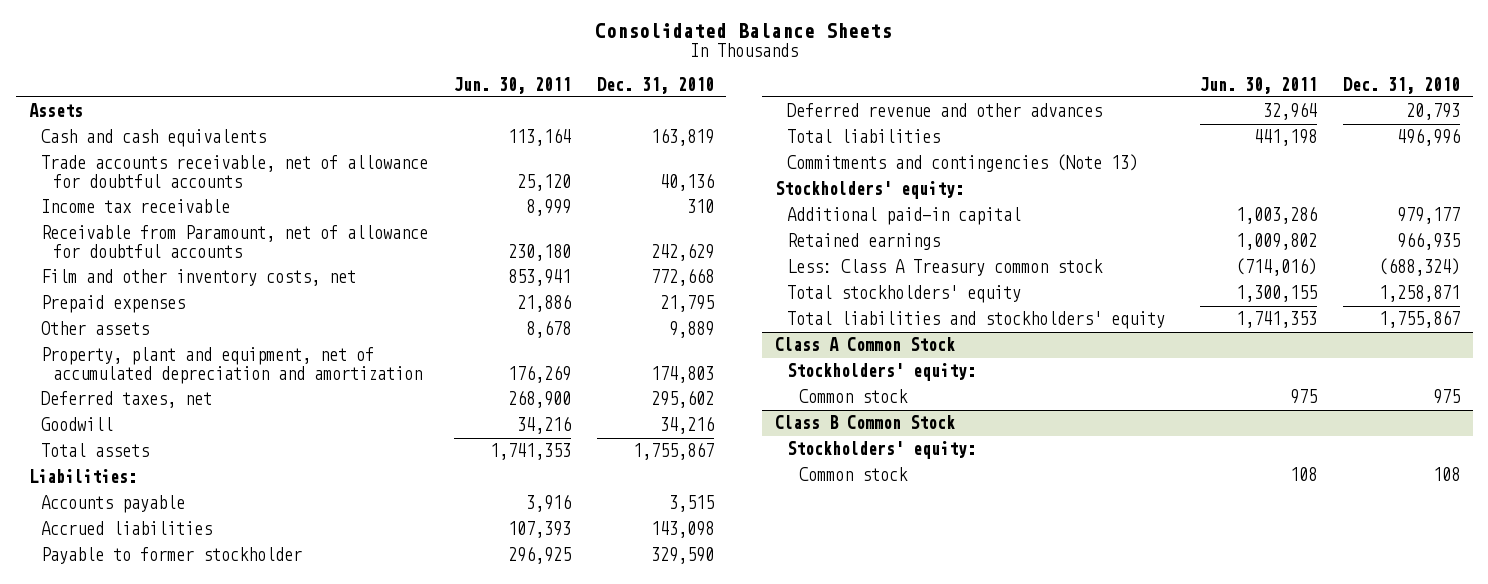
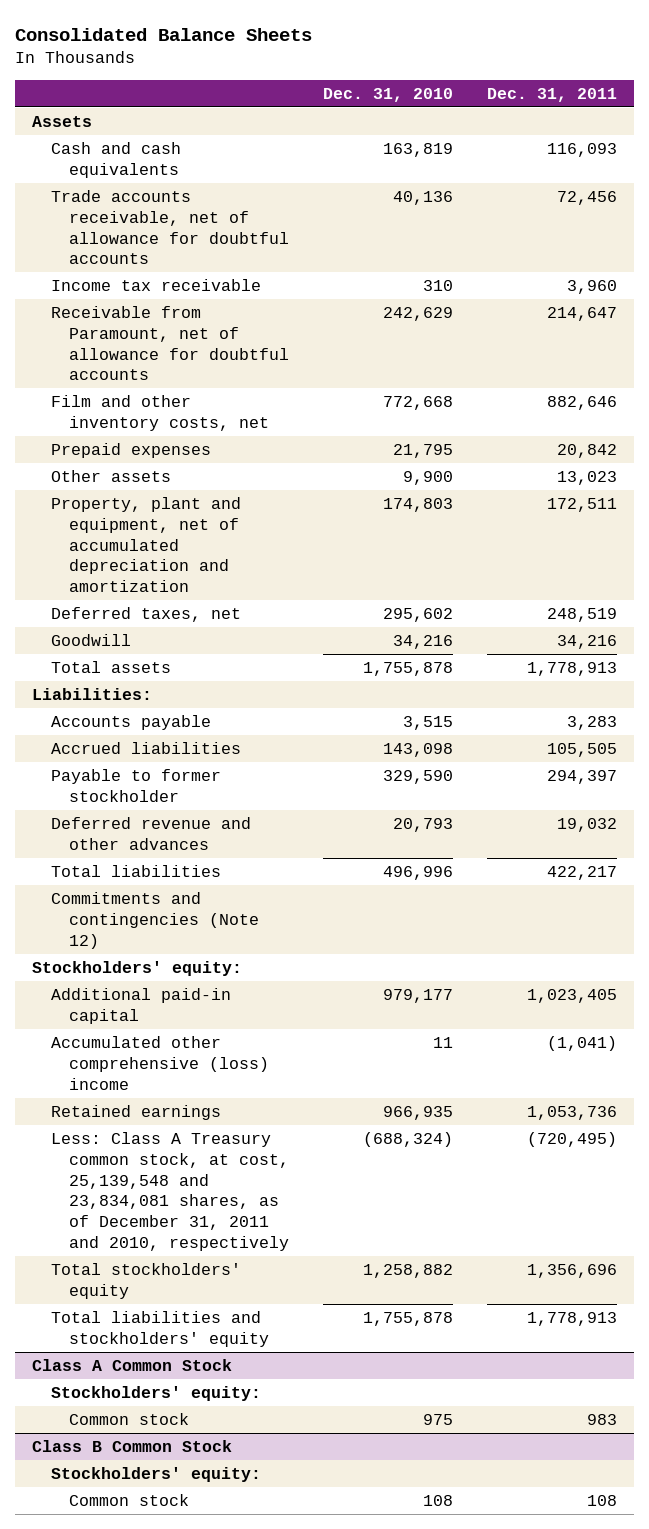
[453,76,571,94] Jun. 30, 2011 -> none
none -> [487,87,618,102] Dec. 31, 2011
[668,321,714,339] 9,889 -> [402,470,453,485] 9,900
[632,442,714,461] 1,755,867 -> [362,661,453,676] 1,755,878
[786,154,1138,173] Commitments and contingencies (Note 13) -> [50,891,259,949] Commitments and contingencies (Note 12)
none -> [50,1035,269,1090] Accumulated other comprehensive (loss) income
[786,259,1103,277] Less: Class A Treasury common stock -> [50,1131,289,1252] Less: Class A Treasury common stock, at cost, 25,139,548 and 23,834,081 shares, as of December 31, 2011 and 2010, respectively
[1378,285,1460,303] 1,258,871 -> [362,1263,453,1278] 1,258,882
[1378,310,1460,329] 1,755,867 -> [362,1311,453,1326] 1,755,878

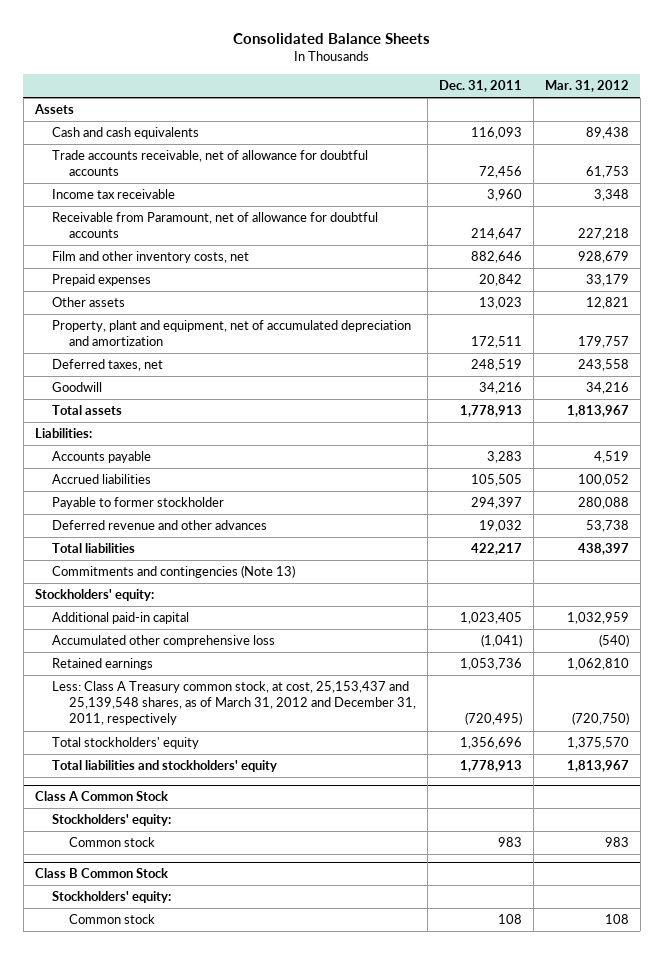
[322,87,453,102] Dec. 31, 2010 -> none
none -> [545,80,630,93] Mar. 31, 2012
[50,891,259,949] Commitments and contingencies (Note 12) -> [52,565,296,579] Commitments and contingencies (Note 13)
[50,1035,269,1090] Accumulated other comprehensive (loss) income -> [52,635,276,648] Accumulated other comprehensive loss
[50,1131,289,1252] Less: Class A Treasury common stock, at cost, 25,139,548 and 23,834,081 shares, as of December 31, 2011 and 2010, respectively -> [52,681,417,726] Less: Class A Treasury common stock, at cost, 25,153,437 and 25,139,548 shares, as of March 31, 2012 and December 31, 2011, respectively

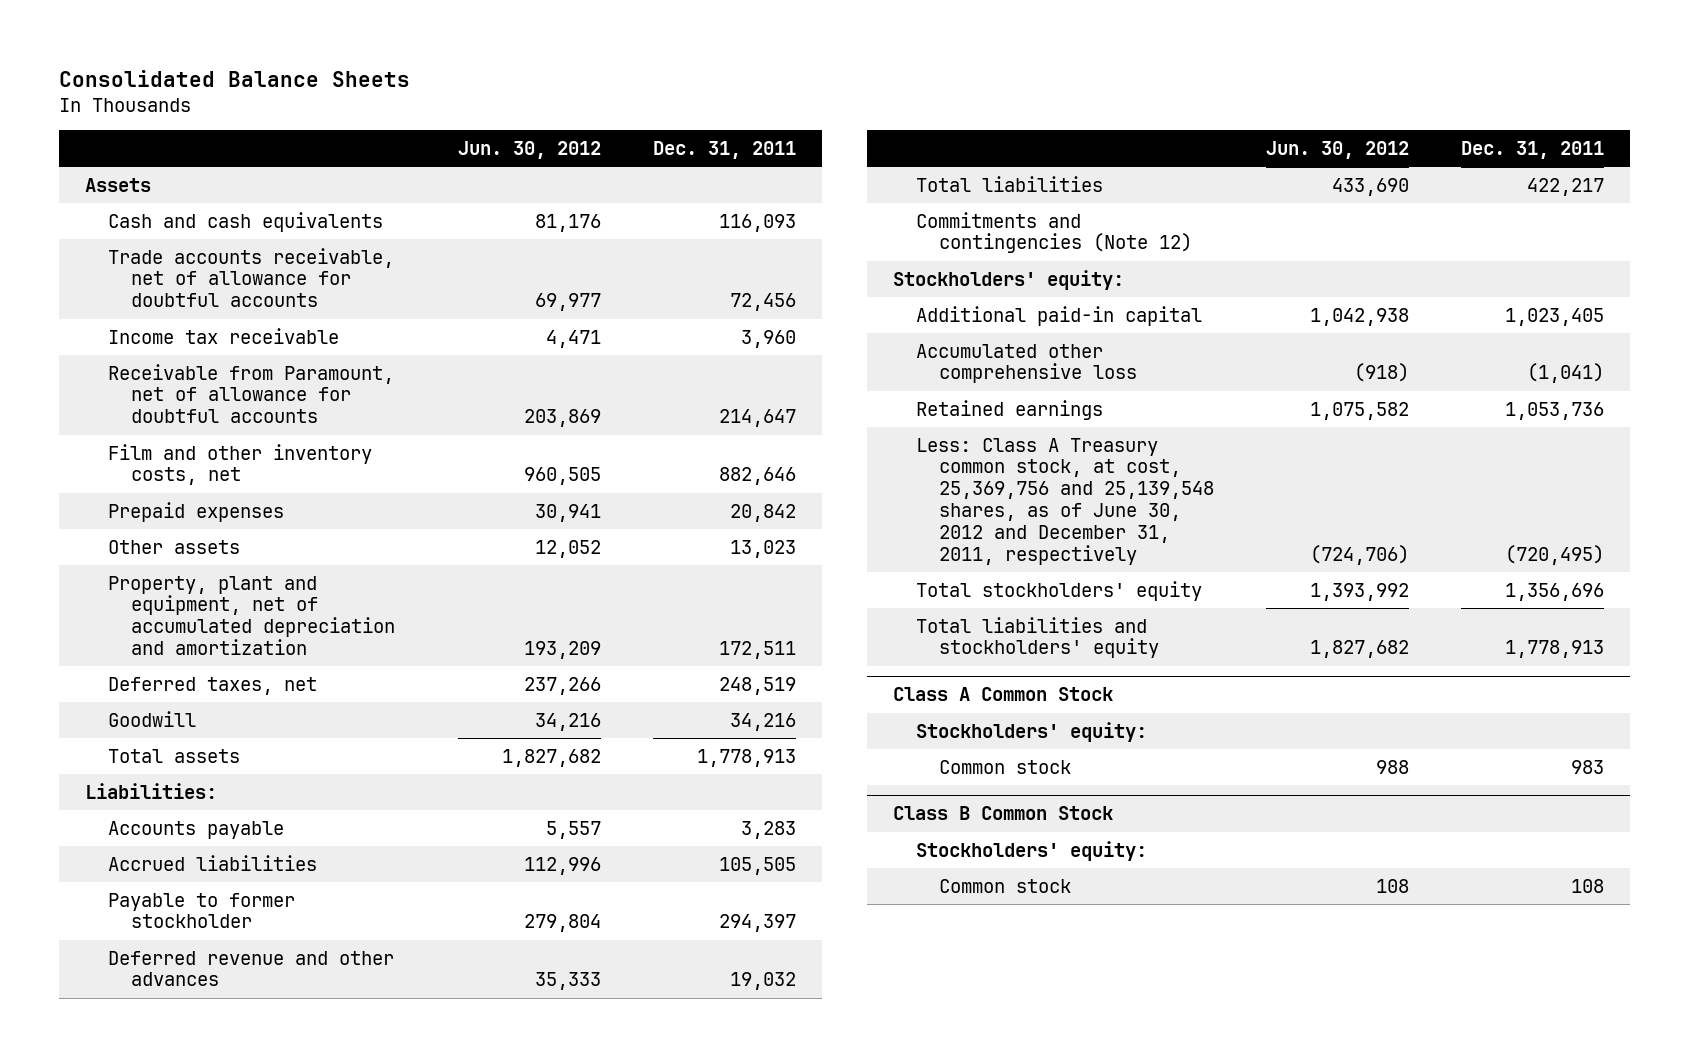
[545,80,630,93] Mar. 31, 2012 -> none
none -> [457,140,601,159] Jun. 30, 2012
[52,565,296,579] Commitments and contingencies (Note 13) -> [916,211,1193,254] Commitments and contingencies (Note 12)
[52,681,417,726] Less: Class A Treasury common stock, at cost, 25,153,437 and 25,139,548 shares, as of March 31, 2012 and December 31, 2011, respectively -> [916,437,1215,566] Less: Class A Treasury common stock, at cost, 25,369,756 and 25,139,548 shares, as of June 30, 2012 and December 31, 2011, respectively

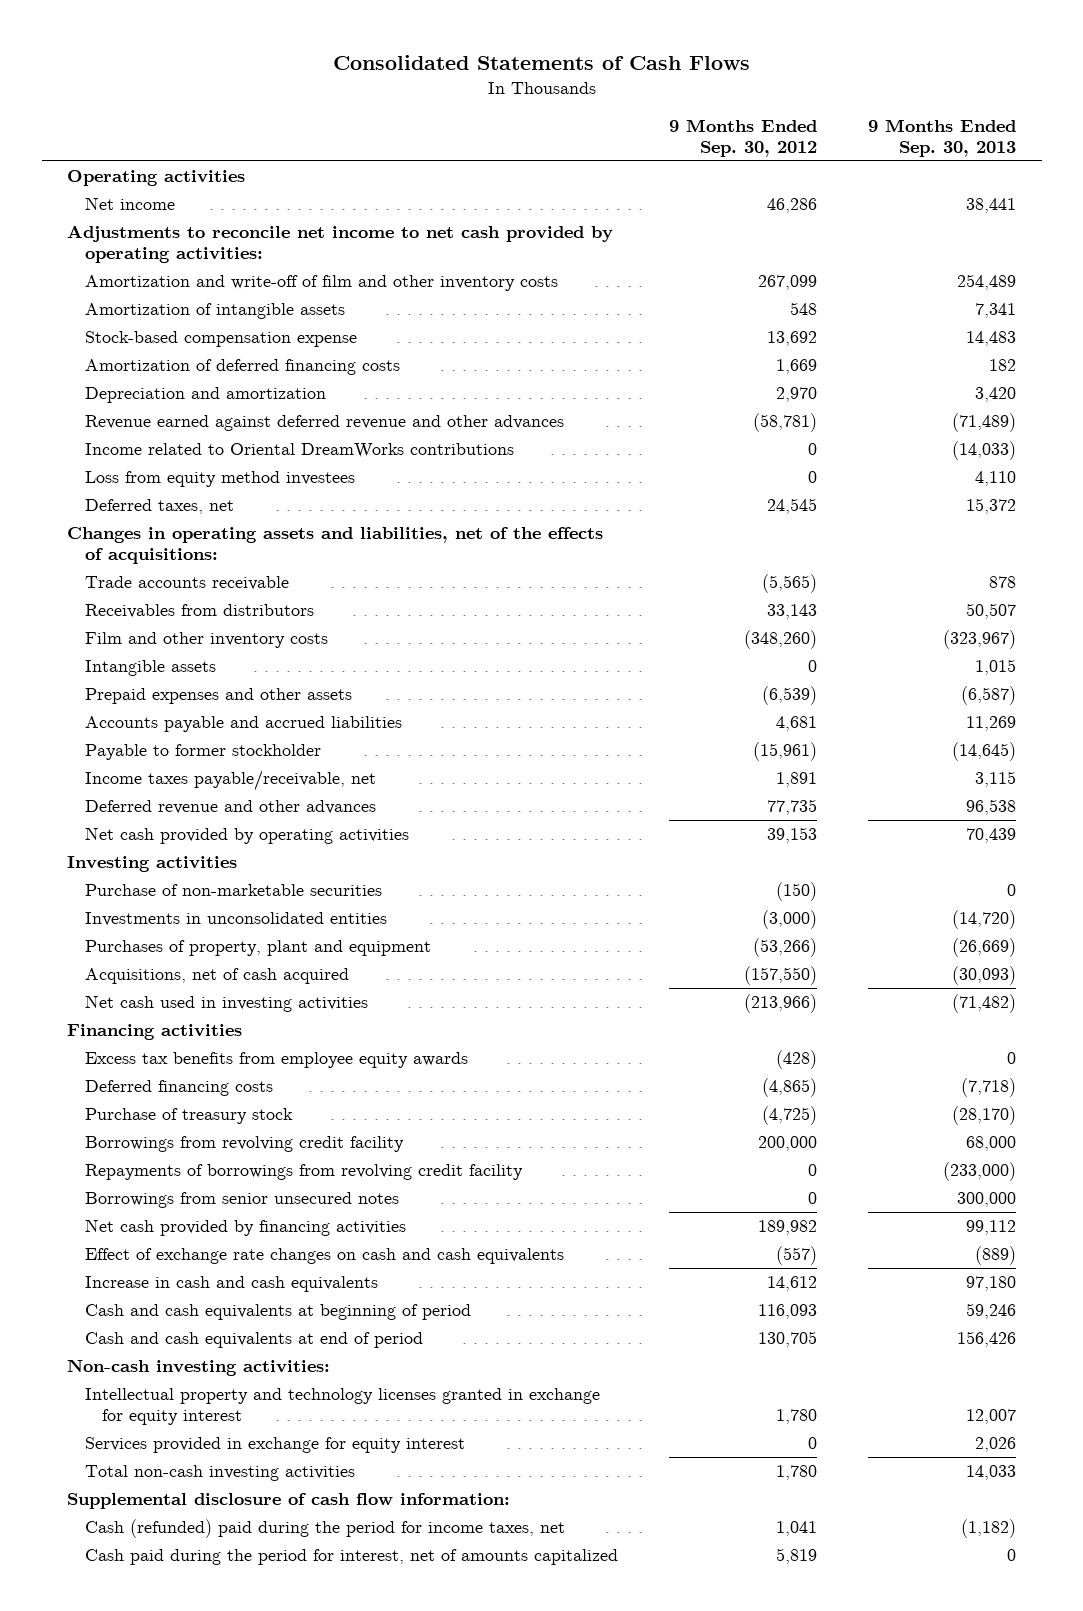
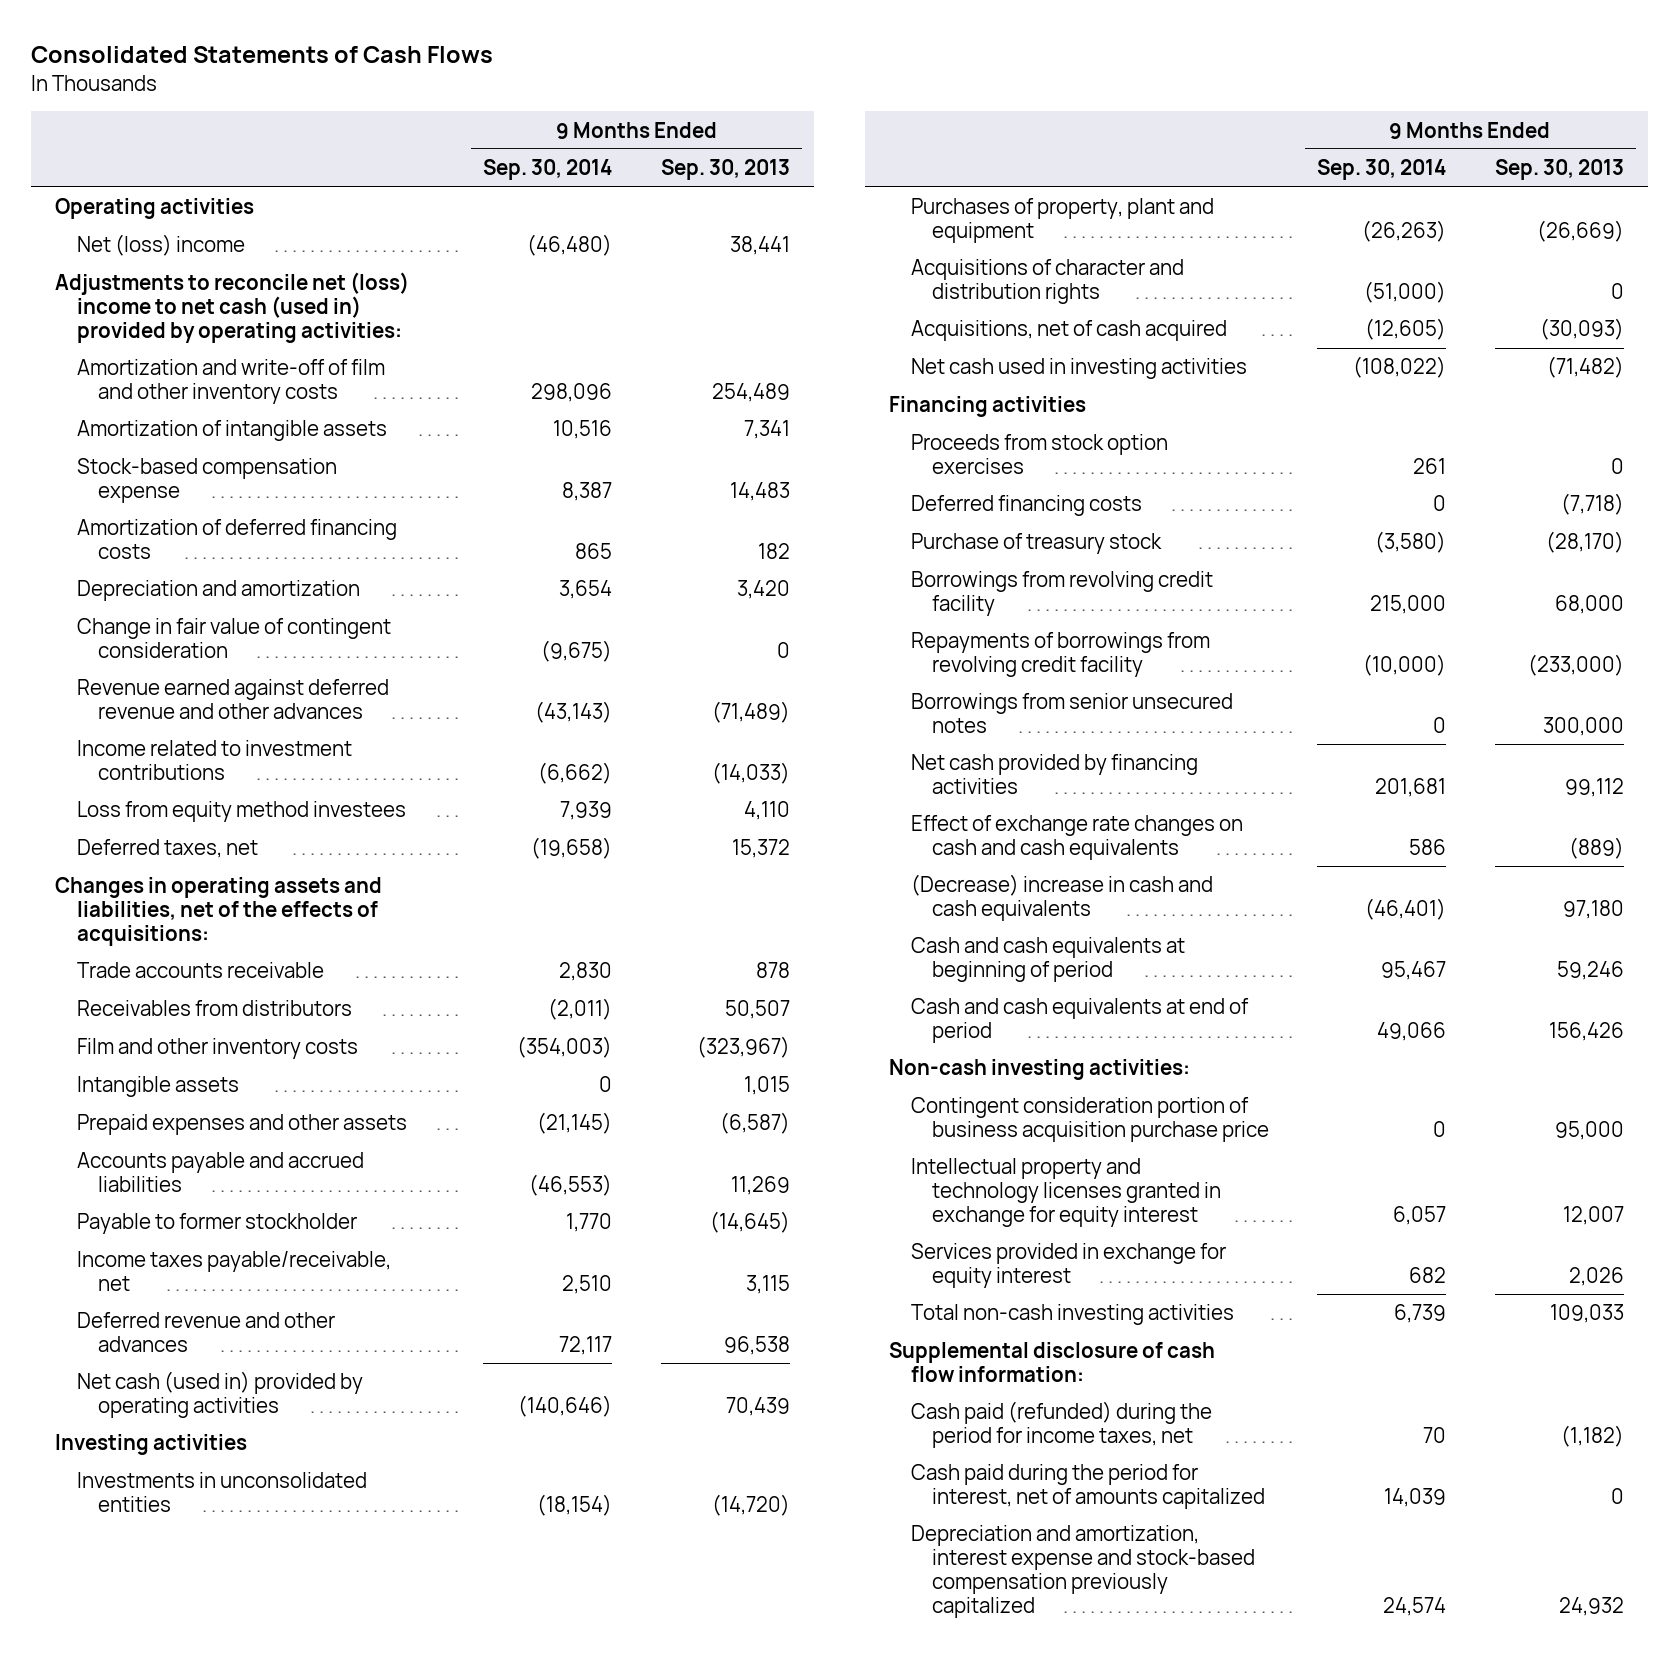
[668,119,817,157] 9 Months Ended Sep. 30, 2012 -> none
none -> [483,159,613,181] Sep. 30, 2014
[84,197,175,211] Net income -> [76,234,245,257] Net (loss) income
[67,225,614,263] Adjustments to reconcile net income to net cash provided by operating activities: -> [55,272,410,343] Adjustments to reconcile net (loss) income to net cash (used in) provided by operating activities:
none -> [76,618,391,659] Change in fair value of contingent consideration
[84,443,514,459] Income related to Oriental DreamWorks contributions -> [76,740,352,781] Income related to investment contributions
[84,827,409,845] Net cash provided by operating activities -> [76,1371,363,1419] Net cash (used in) provided by operating activities
[84,884,382,897] Purchase of non-marketable securities -> none
none -> [910,259,1184,305] Acquisitions of character and distribution rights
[84,1052,468,1069] Excess tax benefits from employee equity awards -> none
none -> [910,434,1168,475] Proceeds from stock option exercises
[84,1276,378,1293] Increase in cash and cash equivalents -> [910,874,1213,922] (Decrease) increase in cash and cash equivalents
none -> [910,1097,1270,1143] Contingent consideration portion of business acquisition purchase price
[965,1465,1016,1481] 14,033 -> [1549,1304,1624,1324] 109,033
[84,1519,565,1539] Cash (refunded) paid during the period for income taxes, net -> [910,1401,1212,1449] Cash paid (refunded) during the period for income taxes, net
none -> [910,1525,1256,1618] Depreciation and amortization, interest expense and stock-based compensation previously capitalized

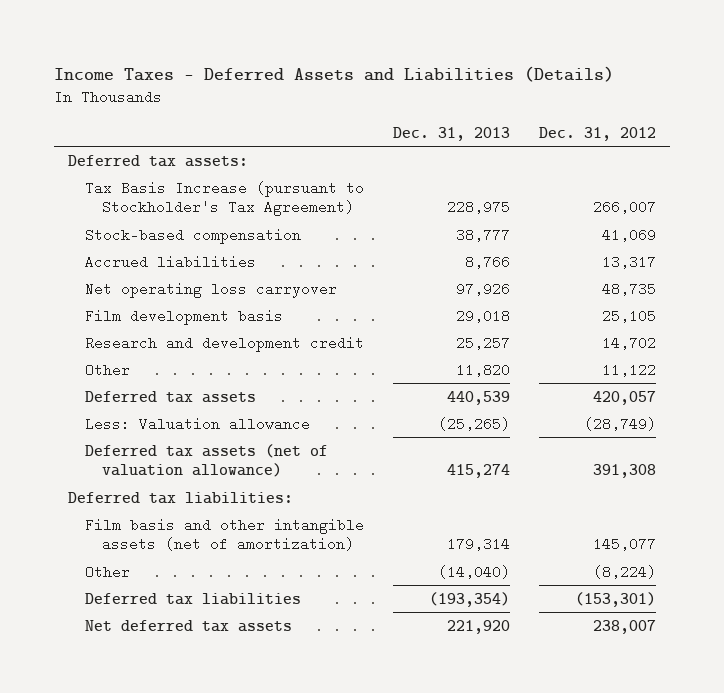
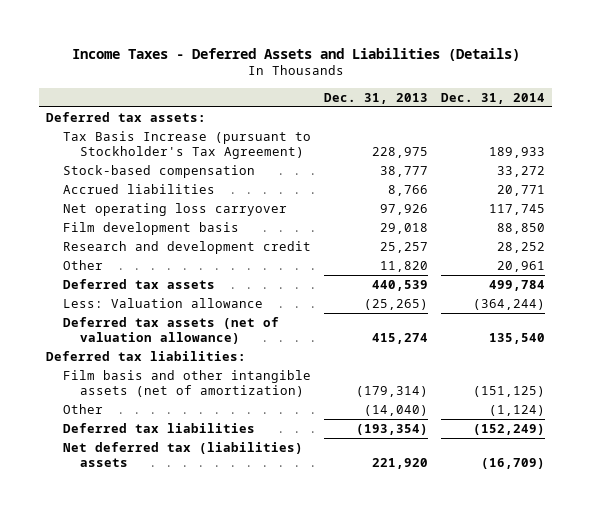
[538,126,656,141] Dec. 31, 2012 -> none
none -> [441,92,546,104] Dec. 31, 2014
[446,537,510,552] 179,314 -> [356,385,429,397] (179,314)
[84,619,292,632] Net deferred tax assets -> [62,442,303,467] Net deferred tax (liabilities) assets

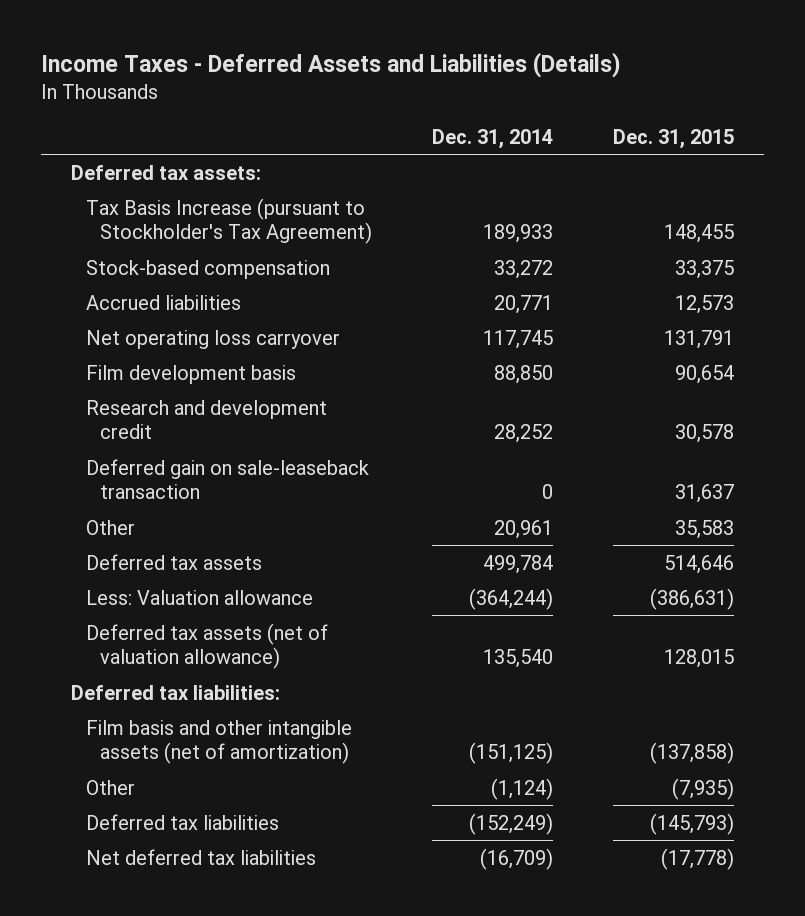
[324,92,429,104] Dec. 31, 2013 -> none
none -> [612,128,734,149] Dec. 31, 2015
none -> [85,458,369,500] Deferred gain on sale-leaseback transaction
[62,442,303,467] Net deferred tax (liabilities) assets -> [85,848,316,865] Net deferred tax liabilities

